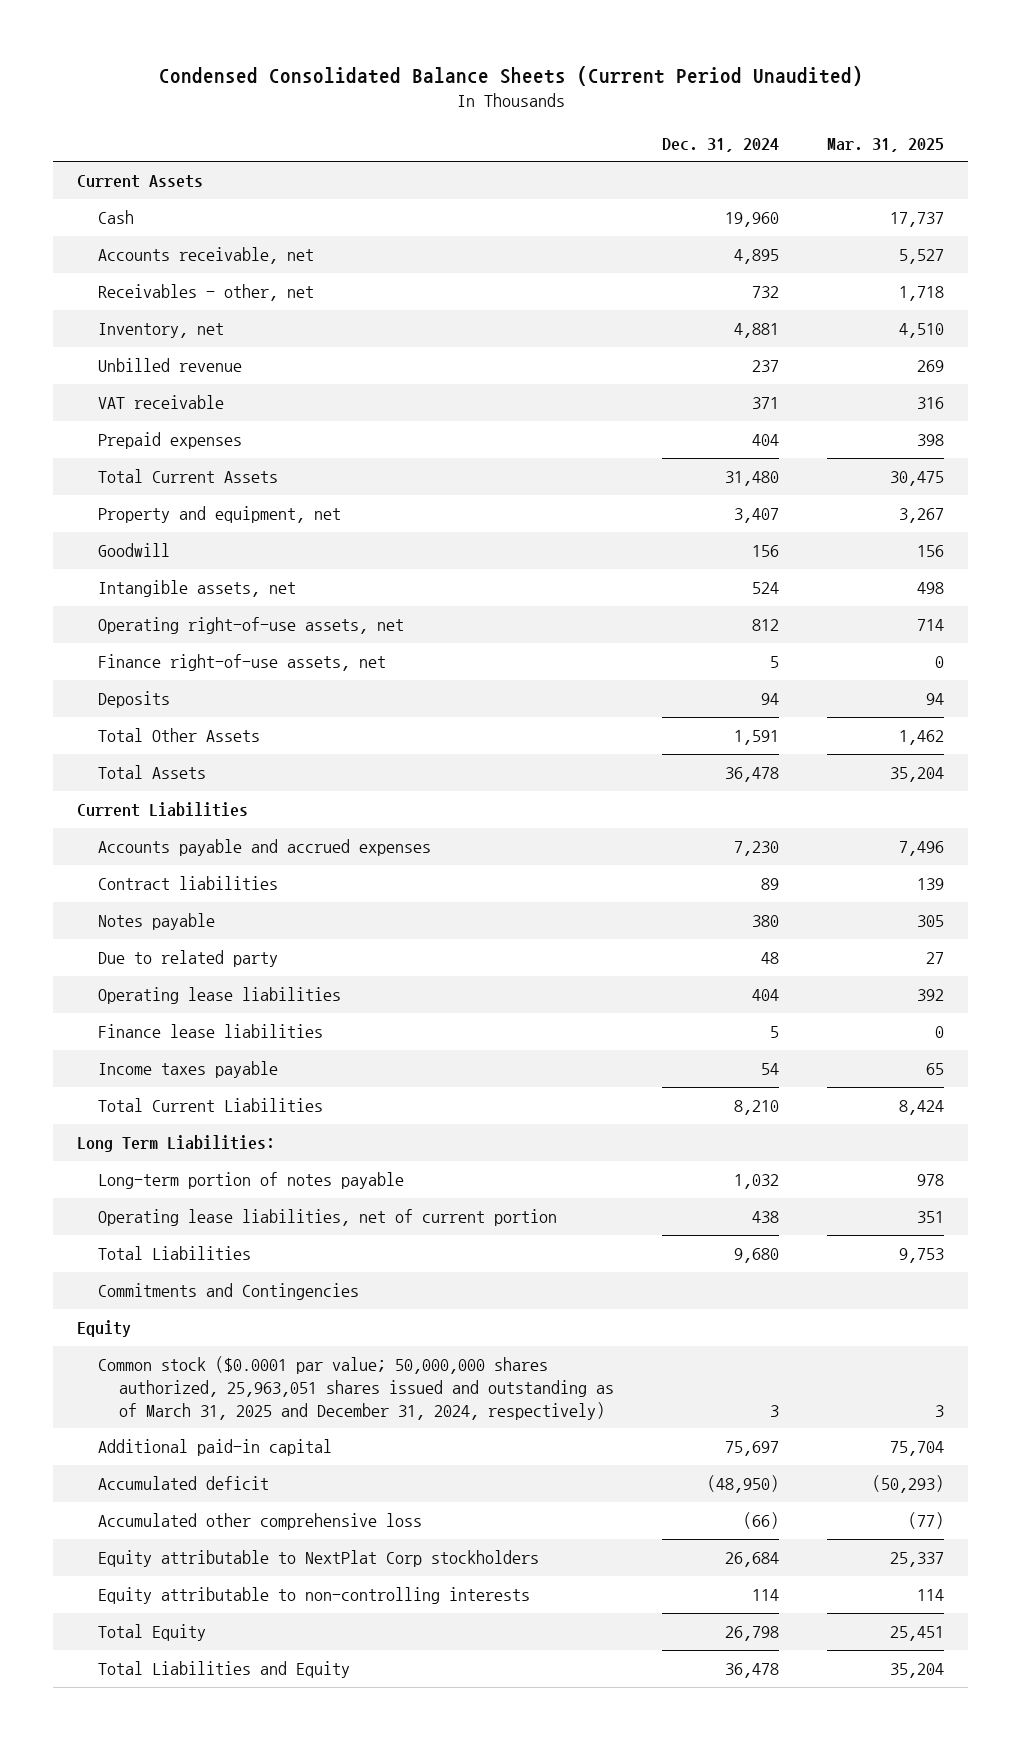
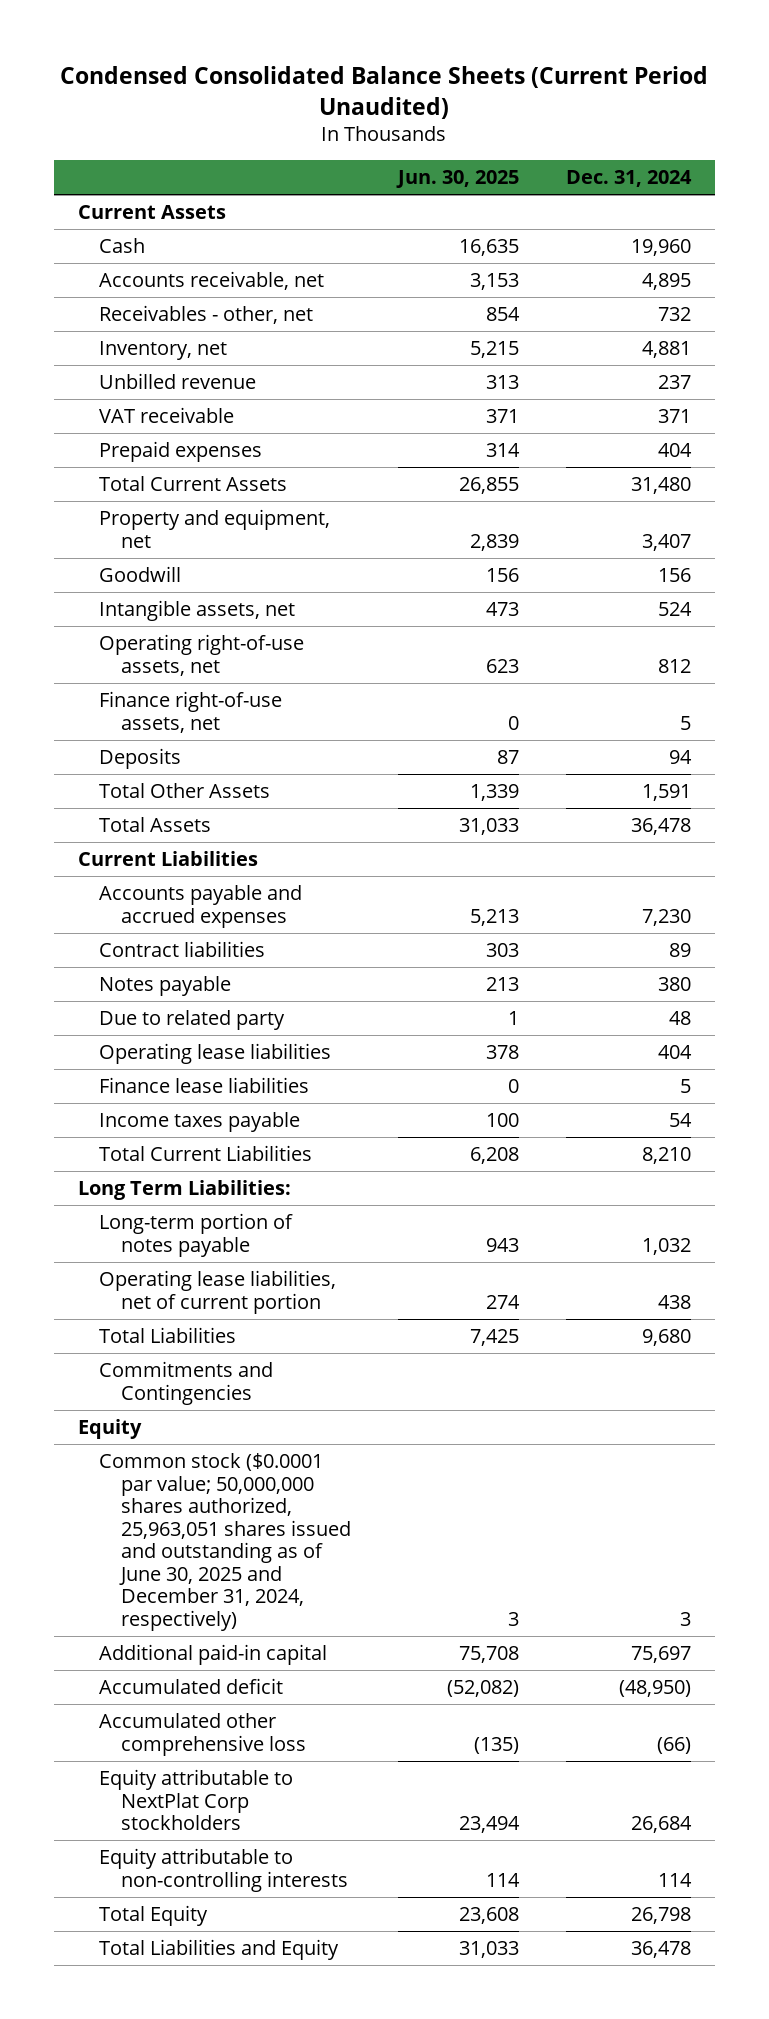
[827,137,945,152] Mar. 31, 2025 -> none
none -> [396,170,520,189] Jun. 30, 2025
[98,1356,614,1420] Common stock ($0.0001 par value; 50,000,000 shares authorized, 25,963,051 shares issued and outstanding as of March 31, 2025 and December 31, 2024, respectively) -> [99,1452,352,1631] Common stock ($0.0001 par value; 50,000,000 shares authorized, 25,963,051 shares issued and outstanding as of June 30, 2025 and December 31, 2024, respectively)

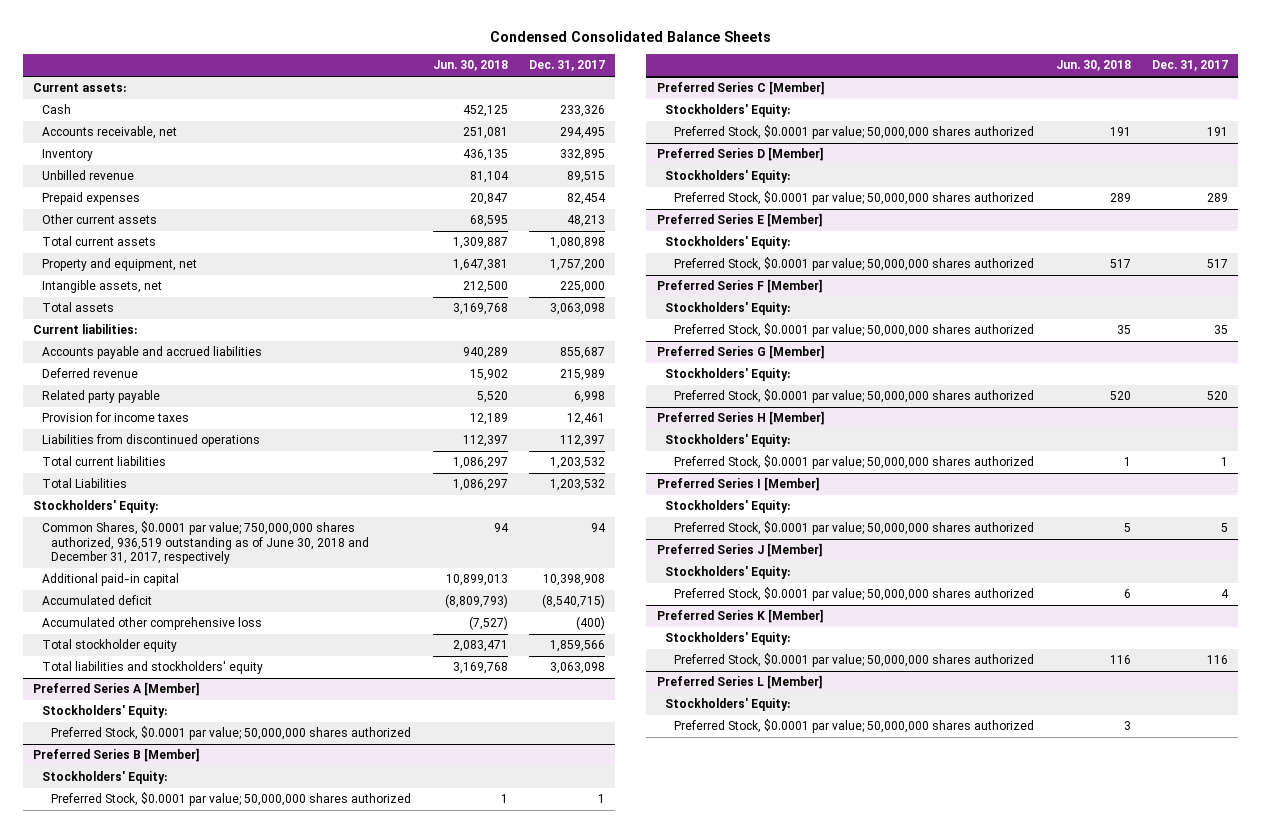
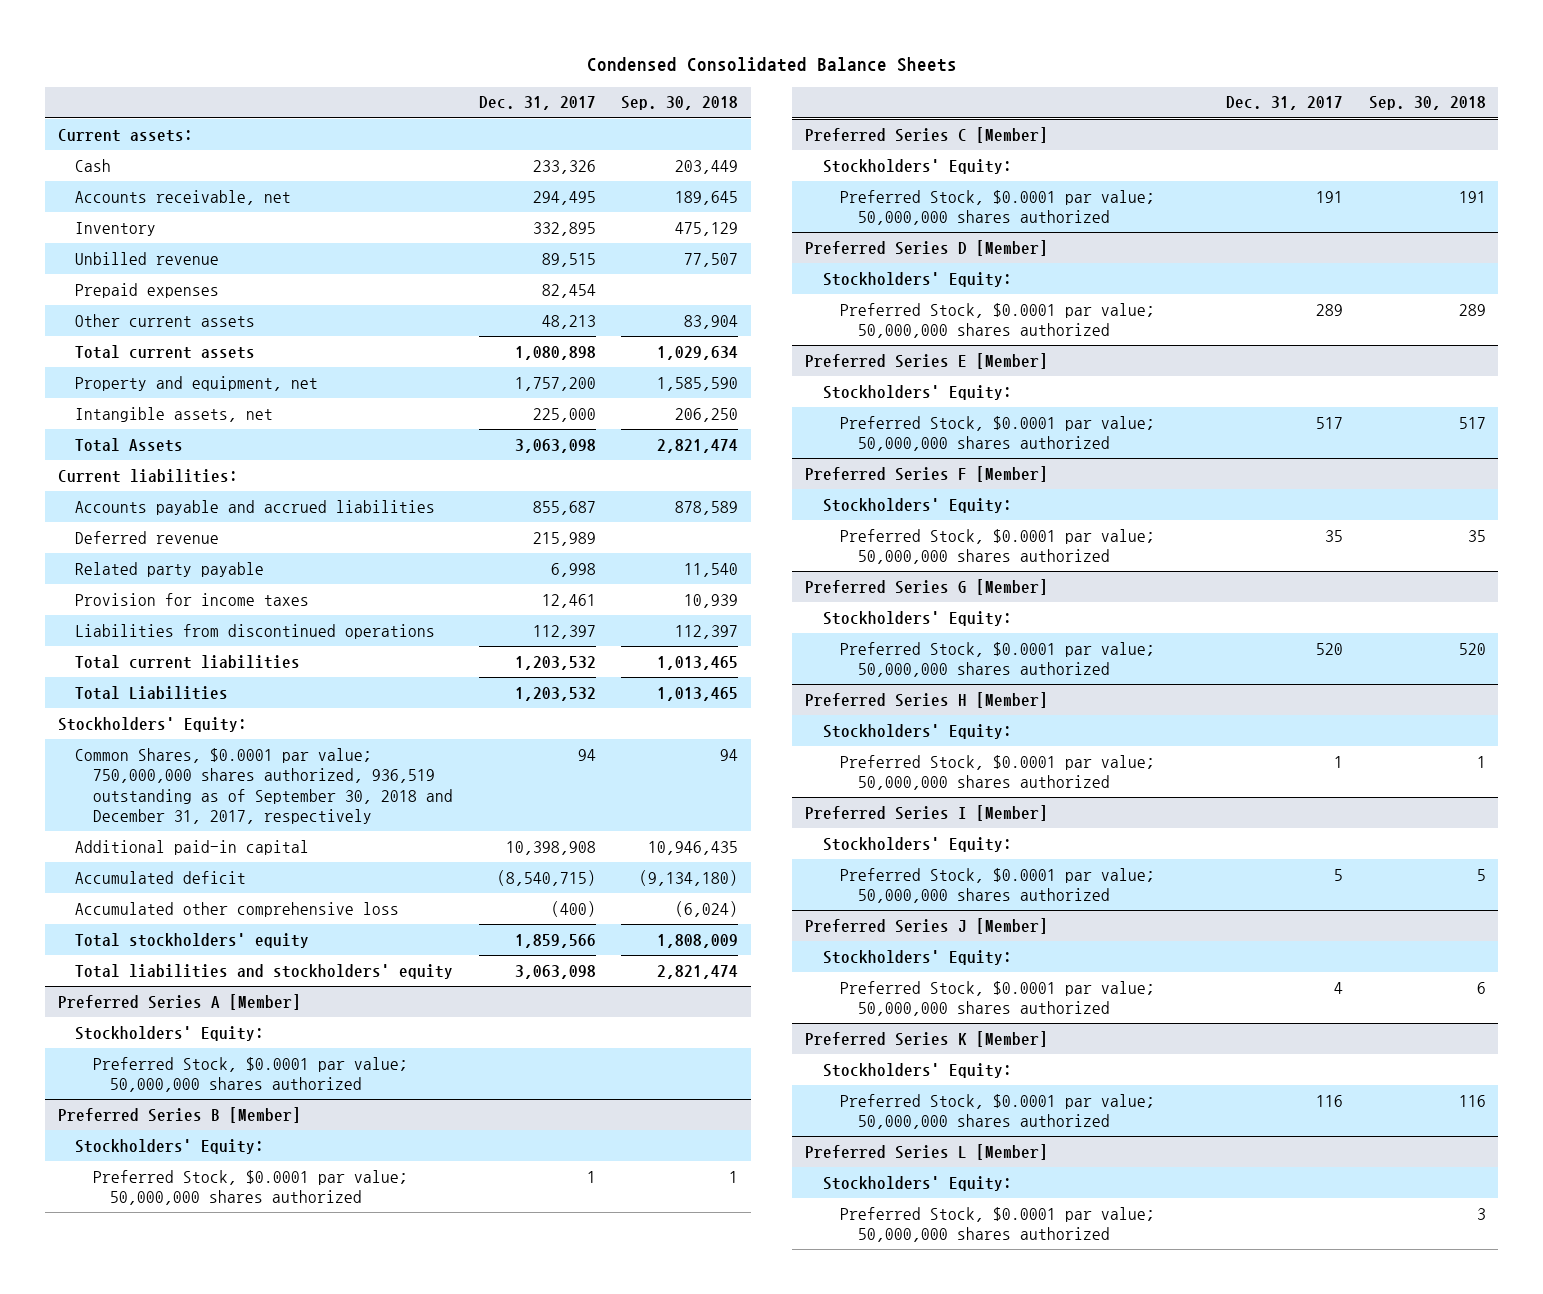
[432,60,508,72] Jun. 30, 2018 -> none
none -> [621,96,739,111] Sep. 30, 2018
[42,302,115,313] Total assets -> [75,437,184,452] Total Assets
[42,521,370,564] Common Shares, $0.0001 par value; 750,000,000 shares authorized, 936,519 outstanding as of June 30, 2018 and December 31, 2017, respectively -> [75,747,453,825] Common Shares, $0.0001 par value; 750,000,000 shares authorized, 936,519 outstanding as of September 30, 2018 and December 31, 2017, respectively
[42,639,178,653] Total stockholder equity -> [75,932,310,948] Total stockholders' equity

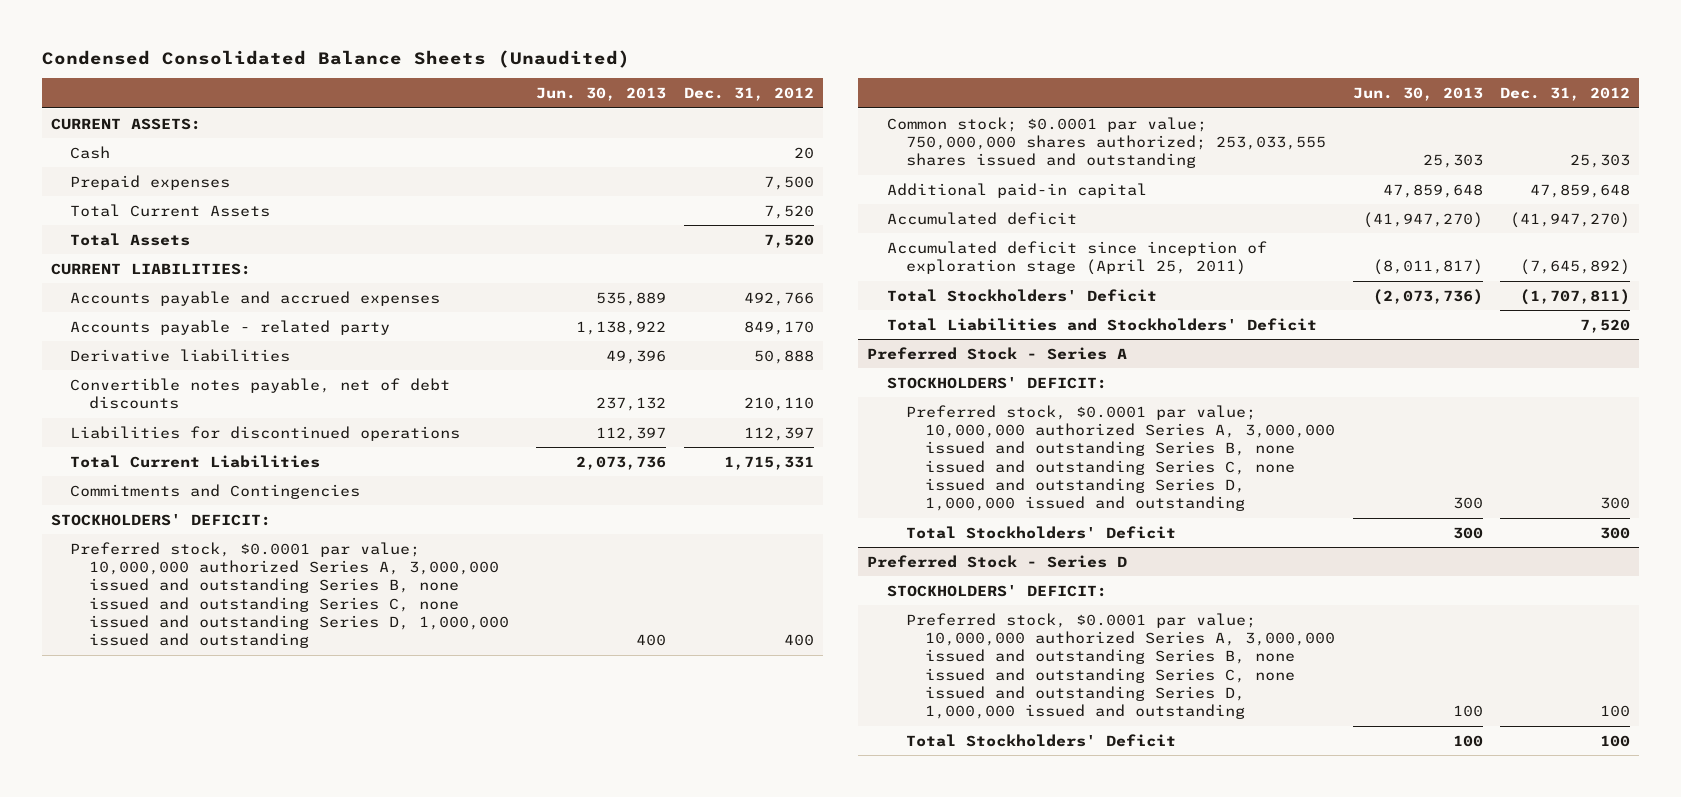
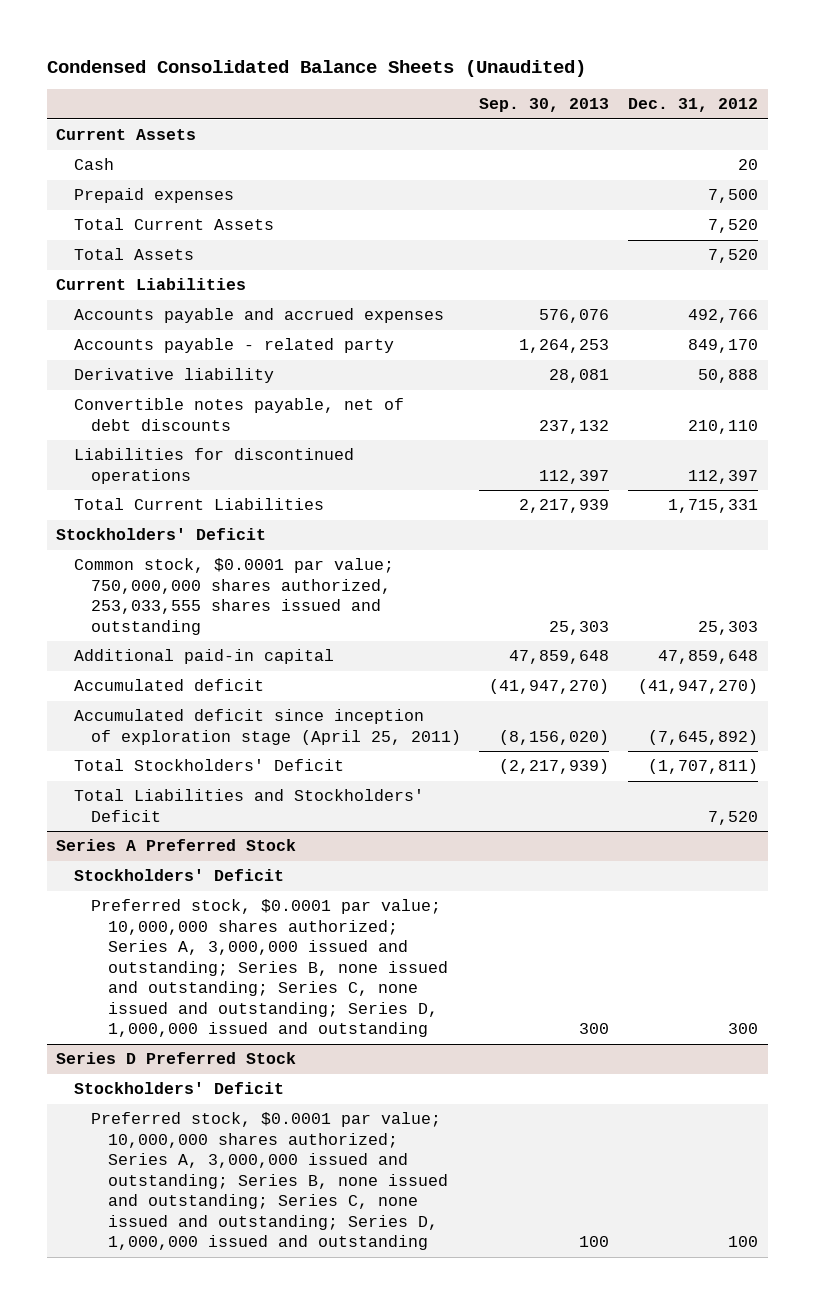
[535,87,666,102] Jun. 30, 2013 -> none
none -> [479,98,610,113] Sep. 30, 2013
[50,117,201,130] CURRENT ASSETS: -> [56,129,197,141] Current Assets
[50,262,251,275] CURRENT LIABILITIES: -> [56,278,247,291] Current Liabilities
[69,348,290,362] Derivative liabilities -> [73,368,274,384] Derivative liability
[69,483,360,499] Commitments and Contingencies -> none
[69,541,510,649] Preferred stock, $0.0001 par value; 10,000,000 authorized Series A, 3,000,000 issued and outstanding Series B, none issued and outstanding Series C, none issued and outstanding Series D, 1,000,000 issued and outstanding -> none
[50,513,271,526] STOCKHOLDERS' DEFICIT: -> [56,528,267,541] Stockholders' Deficit
[886,116,1326,169] Common stock; $0.0001 par value; 750,000,000 shares authorized; 253,033,555 shares issued and outstanding -> [73,558,394,635] Common stock, $0.0001 par value; 750,000,000 shares authorized, 253,033,555 shares issued and outstanding
[905,525,1176,539] Total Stockholders' Deficit -> none
[905,733,1176,747] Total Stockholders' Deficit -> none
[867,346,1128,360] Preferred Stock - Series A -> [56,839,297,852] Series A Preferred Stock
[886,376,1107,389] STOCKHOLDERS' DEFICIT: -> [73,869,284,882] Stockholders' Deficit
[905,404,1335,512] Preferred stock, $0.0001 par value; 10,000,000 authorized Series A, 3,000,000 issued and outstanding Series B, none issued and outstanding Series C, none issued and outstanding Series D, 1,000,000 issued and outstanding -> [90,899,448,1038] Preferred stock, $0.0001 par value; 10,000,000 shares authorized; Series A, 3,000,000 issued and outstanding; Series B, none issued and outstanding; Series C, none issued and outstanding; Series D, 1,000,000 issued and outstanding
[867,554,1128,568] Preferred Stock - Series D -> [56,1052,297,1065] Series D Preferred Stock
[886,584,1107,597] STOCKHOLDERS' DEFICIT: -> [73,1082,284,1095] Stockholders' Deficit
[905,612,1335,720] Preferred stock, $0.0001 par value; 10,000,000 authorized Series A, 3,000,000 issued and outstanding Series B, none issued and outstanding Series C, none issued and outstanding Series D, 1,000,000 issued and outstanding -> [90,1112,448,1251] Preferred stock, $0.0001 par value; 10,000,000 shares authorized; Series A, 3,000,000 issued and outstanding; Series B, none issued and outstanding; Series C, none issued and outstanding; Series D, 1,000,000 issued and outstanding

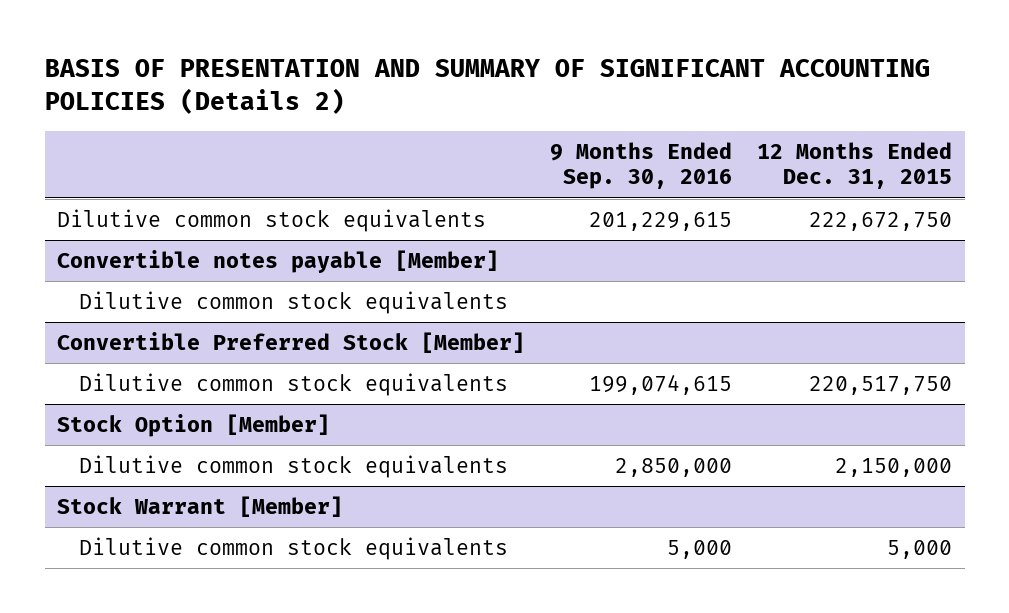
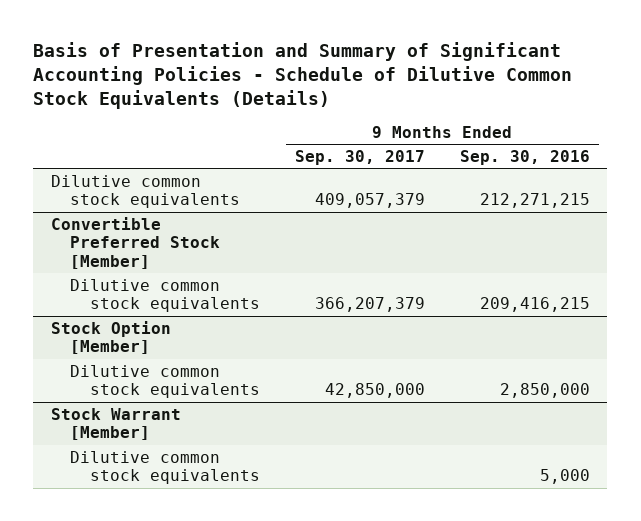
[44,59,930,115] BASIS OF PRESENTATION AND SUMMARY OF SIGNIFICANT ACCOUNTING POLICIES (Details 2) -> [33,41,573,109] Basis of Presentation and Summary of Significant Accounting Policies - Schedule of Dilutive Common Stock Equivalents (Details)
[757,142,953,190] 12 Months Ended Dec. 31, 2015 -> none
none -> [294,149,425,165] Sep. 30, 2017
[57,250,500,274] Convertible notes payable [Member] -> none
[79,291,509,315] Dilutive common stock equivalents -> none
[589,212,733,232] 201,229,615 -> [479,193,590,209] 212,271,215
[589,374,733,396] 199,074,615 -> [479,297,590,313] 209,416,215

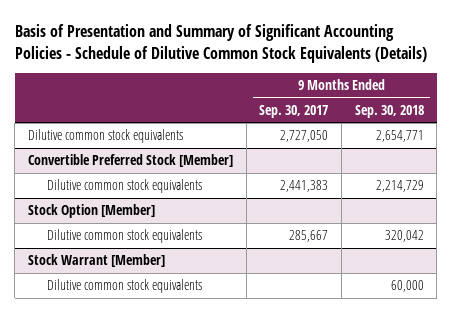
[459,149,590,165] Sep. 30, 2016 -> none
none -> [354,104,424,118] Sep. 30, 2018
[314,193,425,209] 409,057,379 -> [280,130,329,143] 2,727,050
[314,297,425,313] 366,207,379 -> [280,180,329,193] 2,441,383
[324,383,425,399] 42,850,000 -> [289,230,329,243] 285,667

